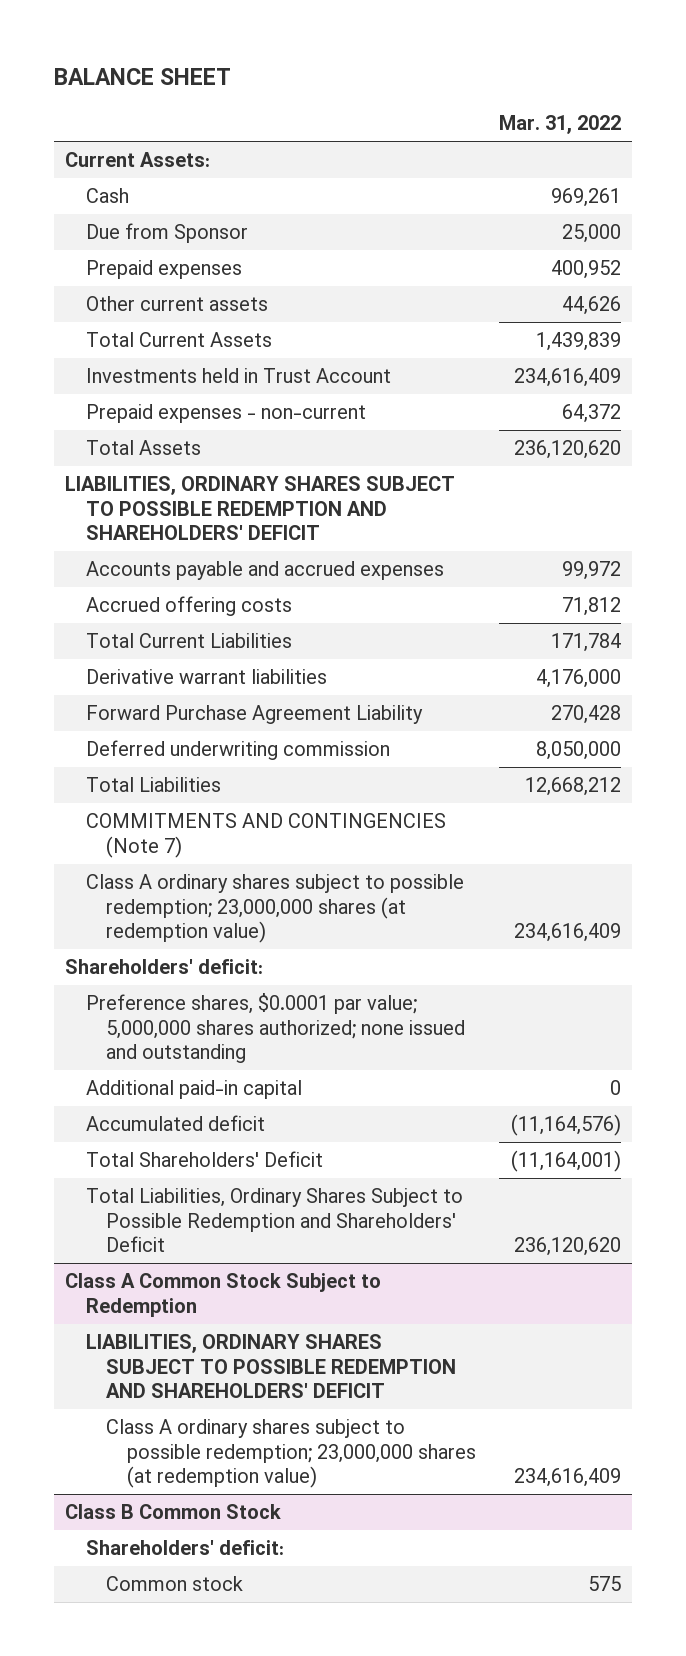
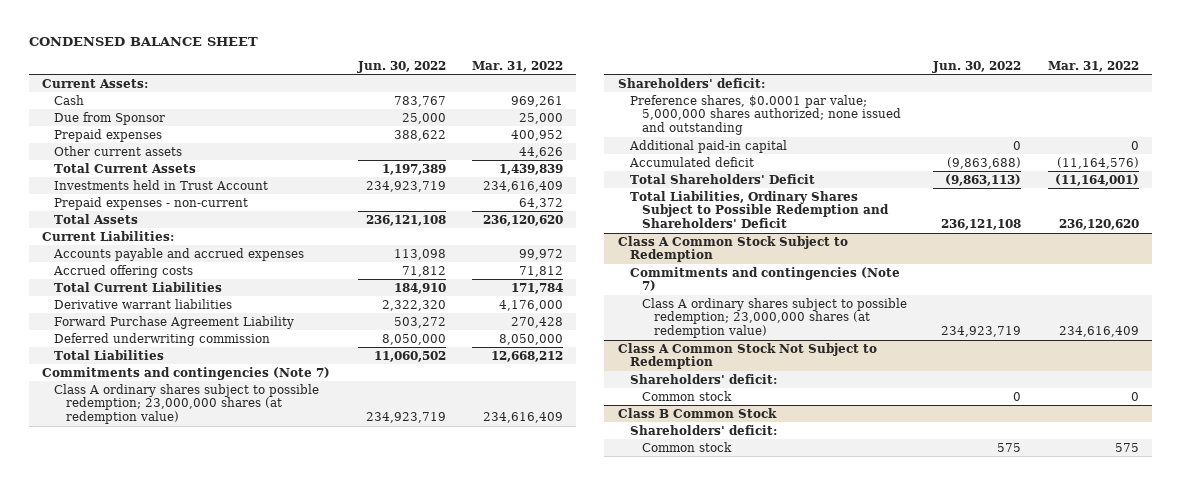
[53,67,231,85] BALANCE SHEET -> [28,37,258,47] CONDENSED BALANCE SHEET
none -> [356,61,446,74] Jun. 30, 2022
[65,476,456,541] LIABILITIES, ORDINARY SHARES SUBJECT TO POSSIBLE REDEMPTION AND SHAREHOLDERS' DEFICIT -> none
none -> [41,230,174,241] Current Liabilities:
[85,813,446,858] COMMITMENTS AND CONTINGENCIES (Note 7) -> [41,366,330,380] Commitments and contingencies (Note 7)
[85,1334,457,1399] LIABILITIES, ORDINARY SHARES SUBJECT TO POSSIBLE REDEMPTION AND SHAREHOLDERS' DEFICIT -> none
none -> [629,266,900,292] Commitments and contingencies (Note 7)
none -> [617,342,877,370] Class A Common Stock Not Subject to Redemption
none -> [629,373,777,384] Shareholders' deficit:
none -> [642,390,733,401] Common stock

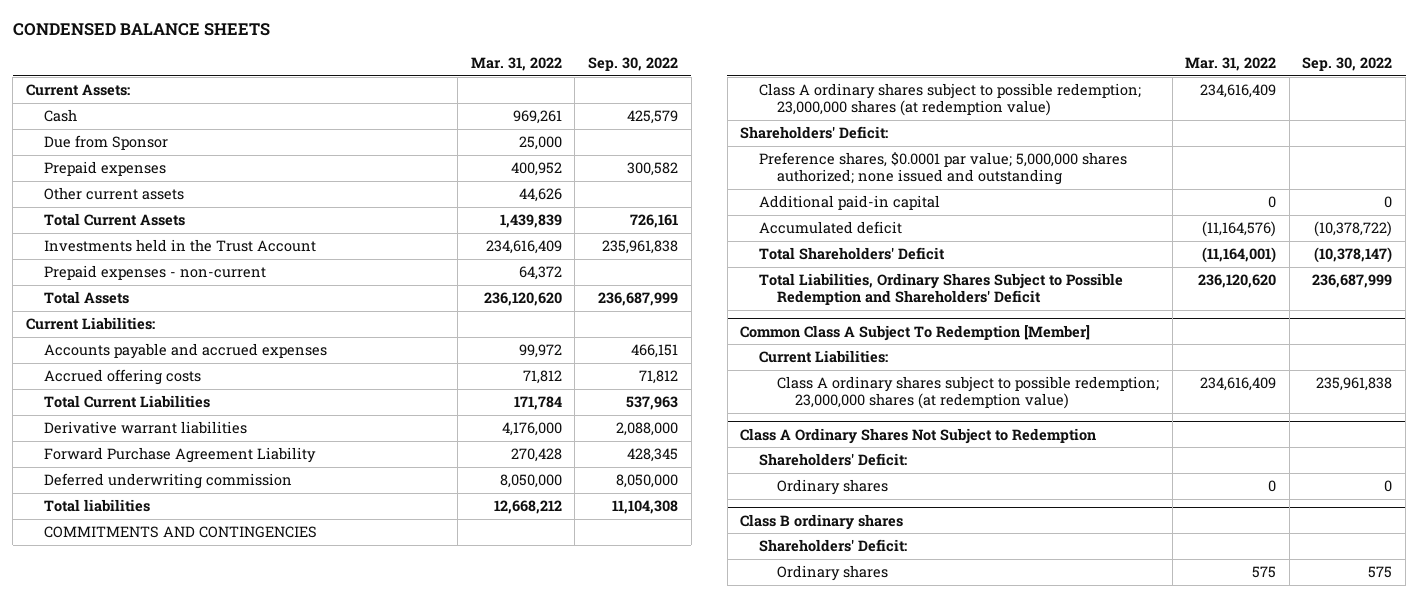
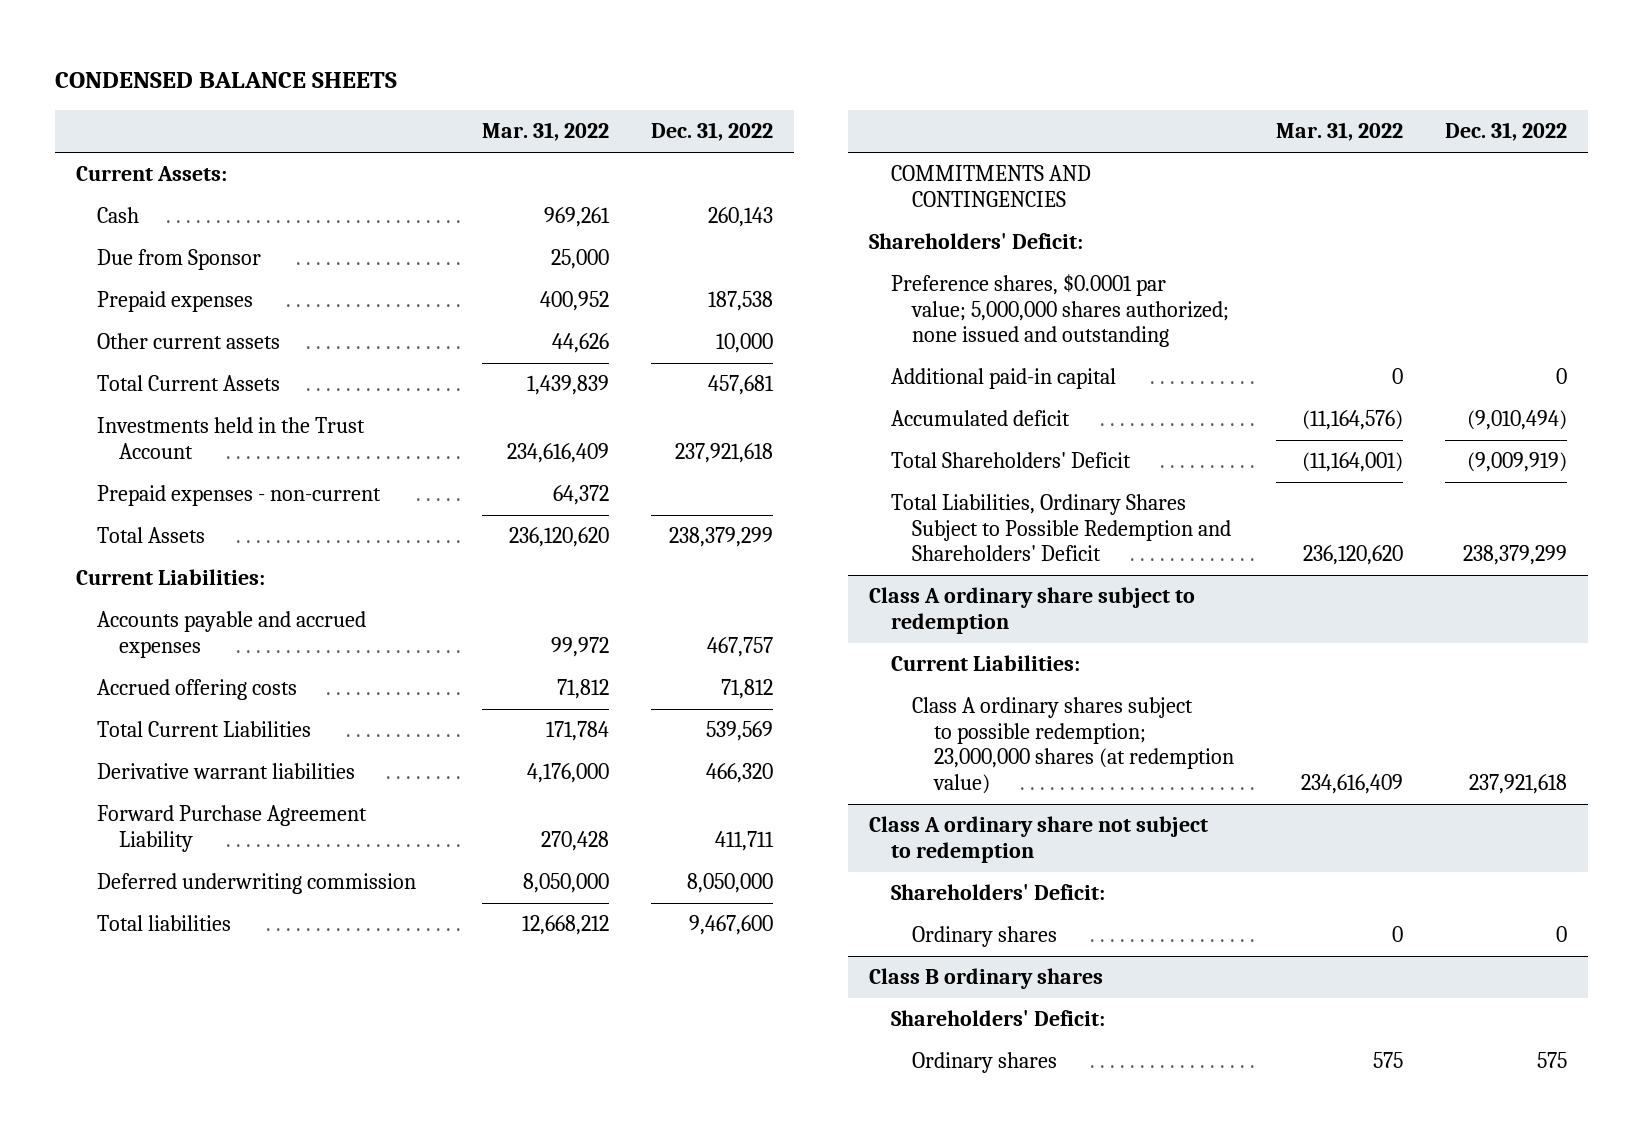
[588,57,679,72] Sep. 30, 2022 -> none
none -> [651,122,774,142] Dec. 31, 2022
[758,83,1141,116] Class A ordinary shares subject to possible redemption; 23,000,000 shares (at redemption value) -> none
[740,324,1091,341] Common Class A Subject To Redemption [Member] -> [869,587,1196,634] Class A ordinary share subject to redemption
[740,427,1097,444] Class A Ordinary Shares Not Subject to Redemption -> [869,816,1209,863] Class A ordinary share not subject to redemption

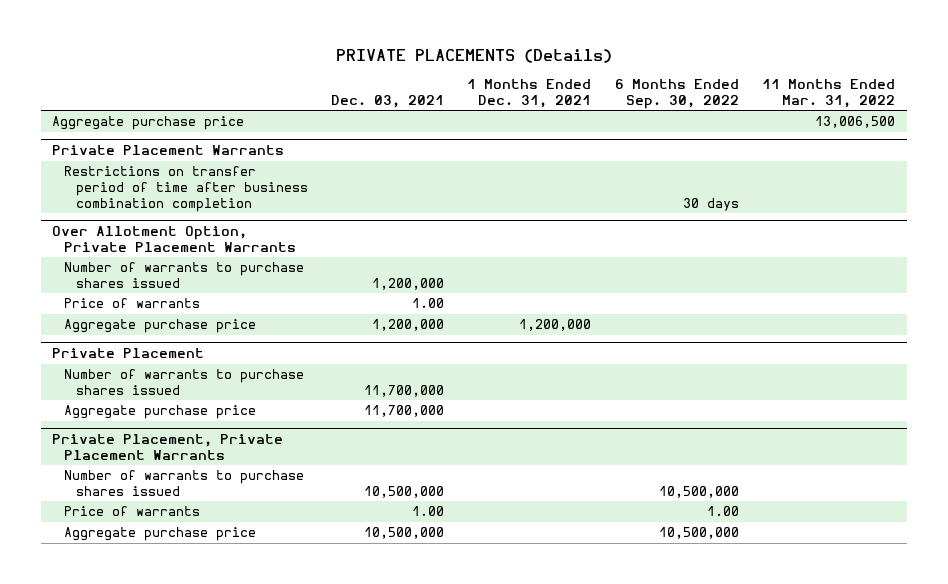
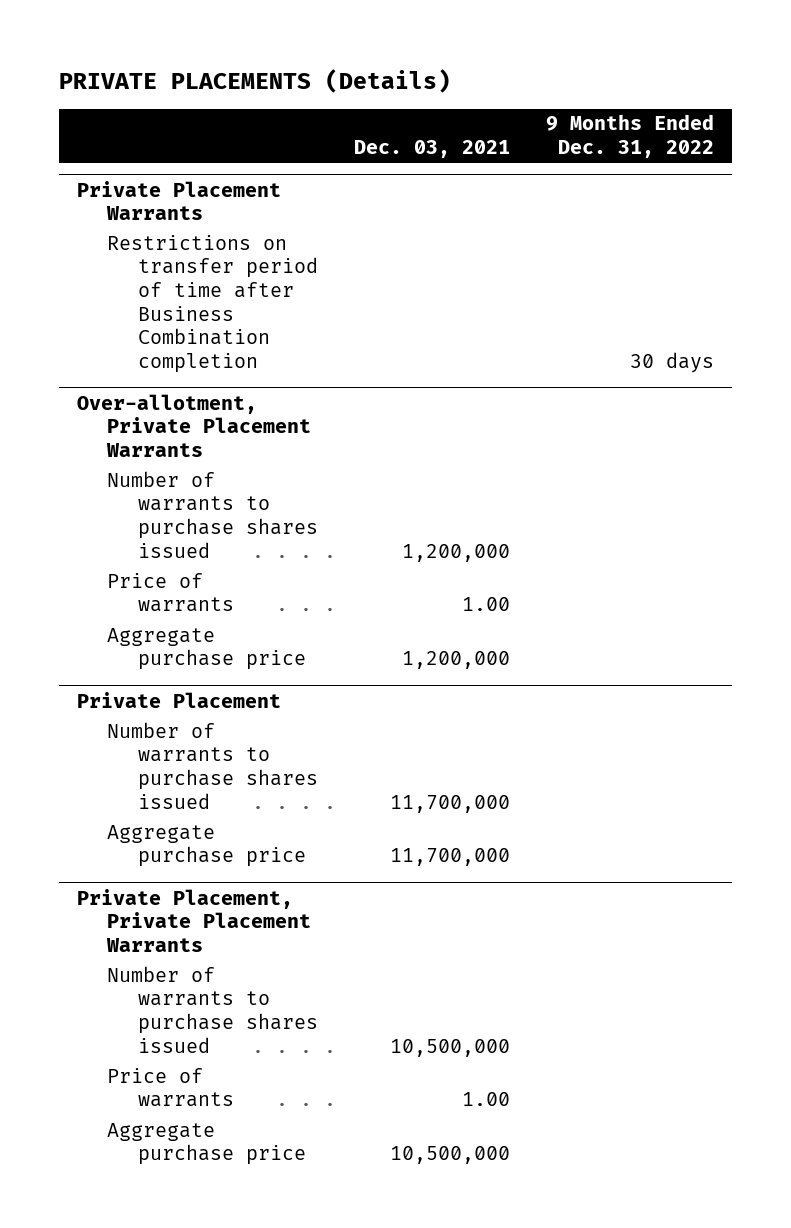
[467,79,592,109] 1 Months Ended Dec. 31, 2021 -> none
[614,79,739,110] 6 Months Ended Sep. 30, 2022 -> none
[762,79,896,109] 11 Months Ended Mar. 31, 2022 -> none
none -> [546,114,715,159] 9 Months Ended Dec. 31, 2022
[52,116,245,131] Aggregate purchase price -> none
[64,166,308,212] Restrictions on transfer period of time after business combination completion -> [107,234,319,373] Restrictions on transfer period of time after Business Combination completion
[52,226,297,252] Over Allotment Option, Private Placement Warrants -> [76,393,312,457] Over-allotment, Private Placement Warrants

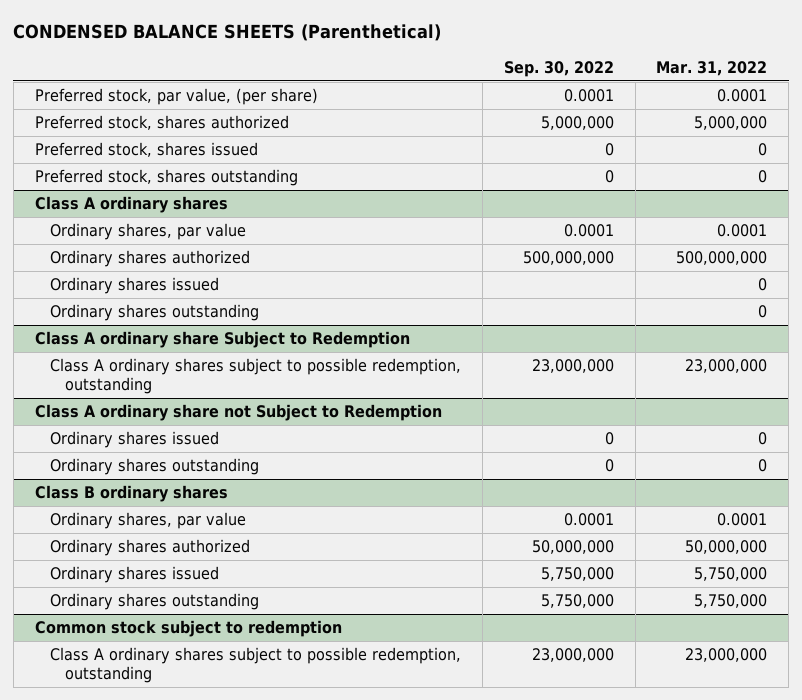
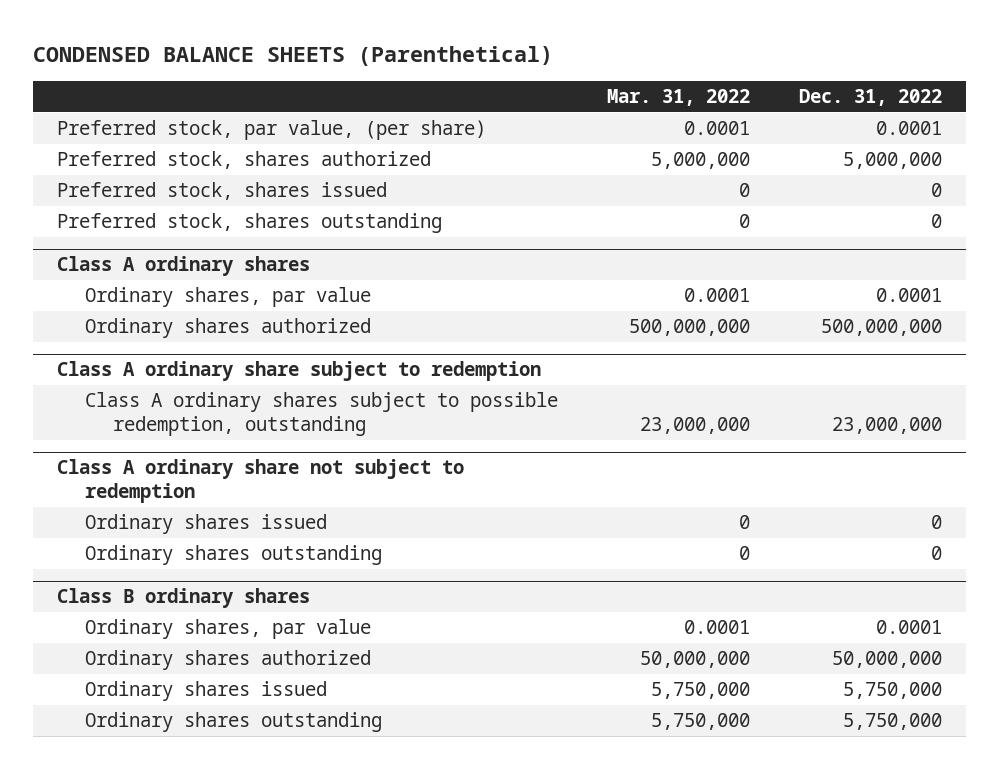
[503,60,614,77] Sep. 30, 2022 -> none
none -> [798,89,942,107] Dec. 31, 2022
[49,277,219,295] Ordinary shares issued -> none
[49,304,259,322] Ordinary shares outstanding -> none
[34,331,410,349] Class A ordinary share Subject to Redemption -> [57,361,542,382] Class A ordinary share subject to redemption
[34,404,442,422] Class A ordinary share not Subject to Redemption -> [57,459,465,504] Class A ordinary share not subject to redemption
[34,620,342,638] Common stock subject to redemption -> none
[49,647,461,683] Class A ordinary shares subject to possible redemption, outstanding -> none

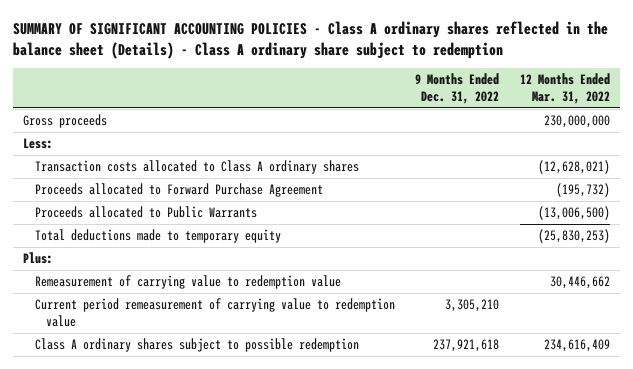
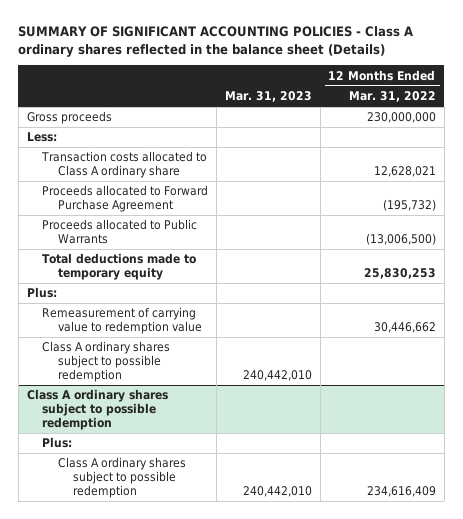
[13,20,609,59] SUMMARY OF SIGNIFICANT ACCOUNTING POLICIES - Class A ordinary shares reflected in the balance sheet (Details) - Class A ordinary share subject to redemption -> [18,26,414,57] SUMMARY OF SIGNIFICANT ACCOUNTING POLICIES - Class A ordinary shares reflected in the balance sheet (Details)
[415,73,500,105] 9 Months Ended Dec. 31, 2022 -> none
none -> [225,91,313,103] Mar. 31, 2023
[34,160,359,175] Transaction costs allocated to Class A ordinary shares -> [41,151,208,179] Transaction costs allocated to Class A ordinary share
[538,160,611,175] (12,628,021) -> [373,166,436,178] 12,628,021
[538,229,611,244] (25,830,253) -> [363,268,436,280] 25,830,253
[34,298,395,328] Current period remeasurement of carrying value to redemption value -> none
none -> [42,341,171,383] Class A ordinary shares subject to possible redemption
none -> [26,389,168,431] Class A ordinary shares subject to possible redemption
none -> [42,437,73,449] Plus:

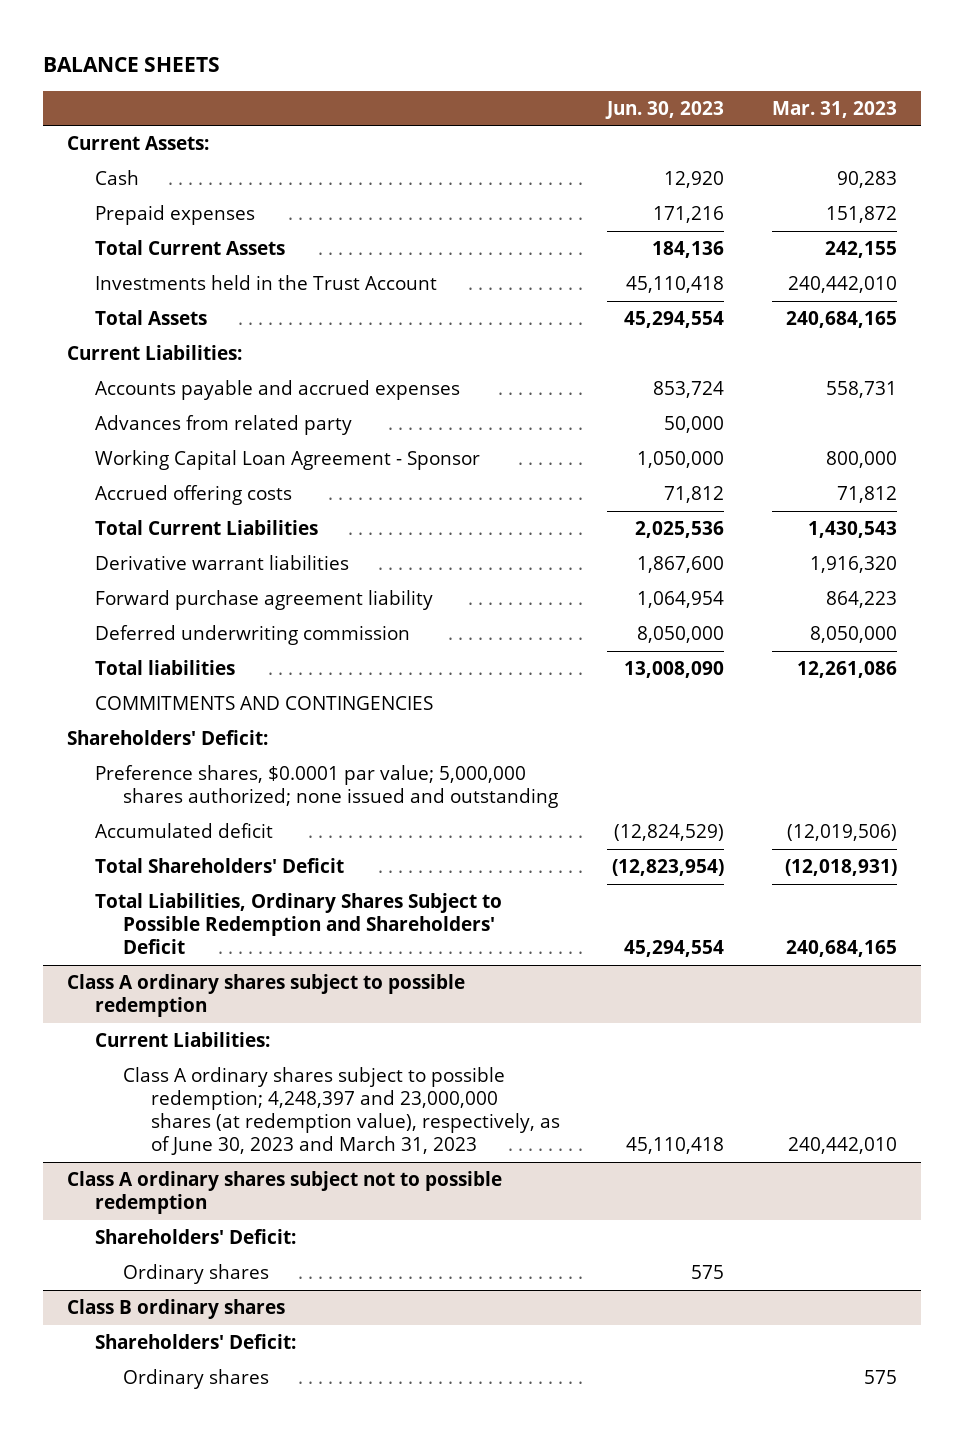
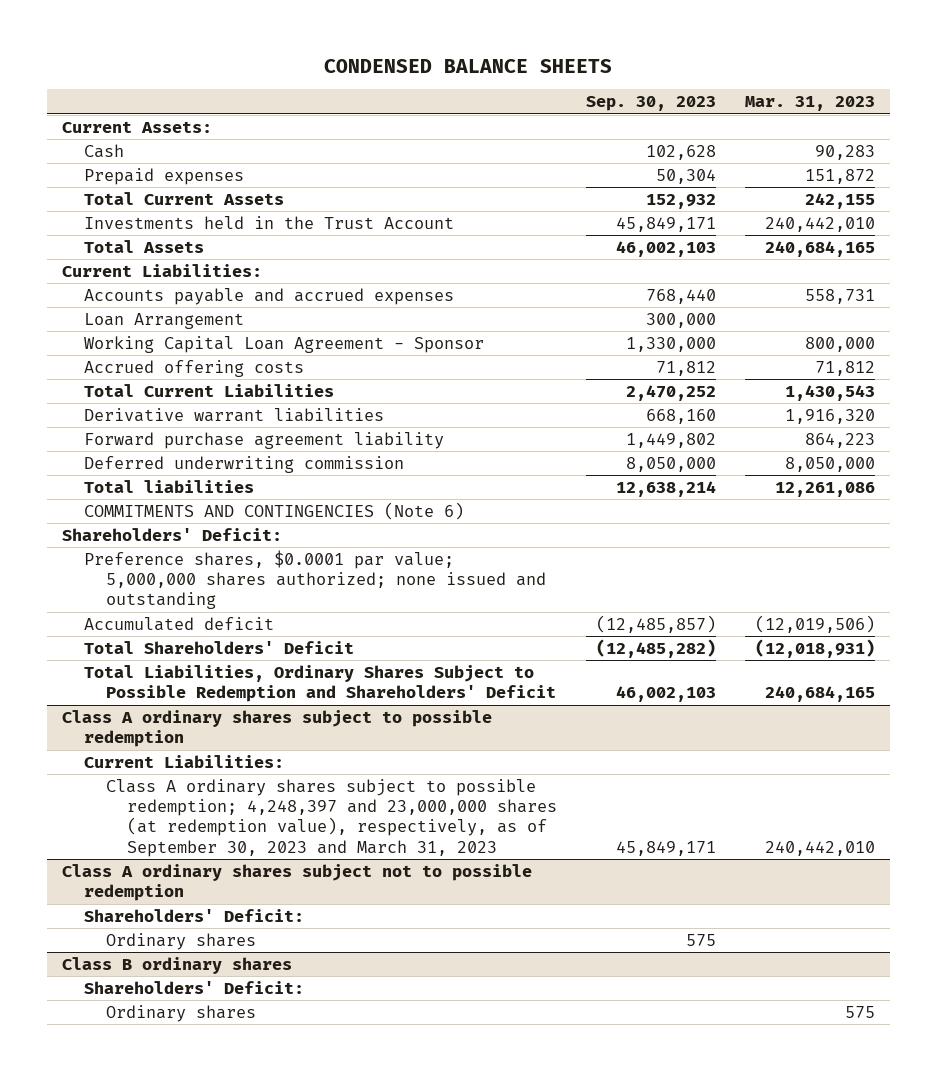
[43,57,221,73] BALANCE SHEETS -> [324,58,613,73] CONDENSED BALANCE SHEETS
[605,100,725,119] Jun. 30, 2023 -> none
none -> [586,95,717,111] Sep. 30, 2023
[95,414,353,435] Advances from related party -> none
none -> [83,312,244,329] Loan Arrangement
[95,695,434,710] COMMITMENTS AND CONTINGENCIES -> [83,501,464,520] COMMITMENTS AND CONTINGENCIES (Note 6)
[122,1066,560,1155] Class A ordinary shares subject to possible redemption; 4,248,397 and 23,000,000 shares (at redemption value), respectively, as of June 30, 2023 and March 31, 2023 -> [105,778,558,857] Class A ordinary shares subject to possible redemption; 4,248,397 and 23,000,000 shares (at redemption value), respectively, as of September 30, 2023 and March 31, 2023

